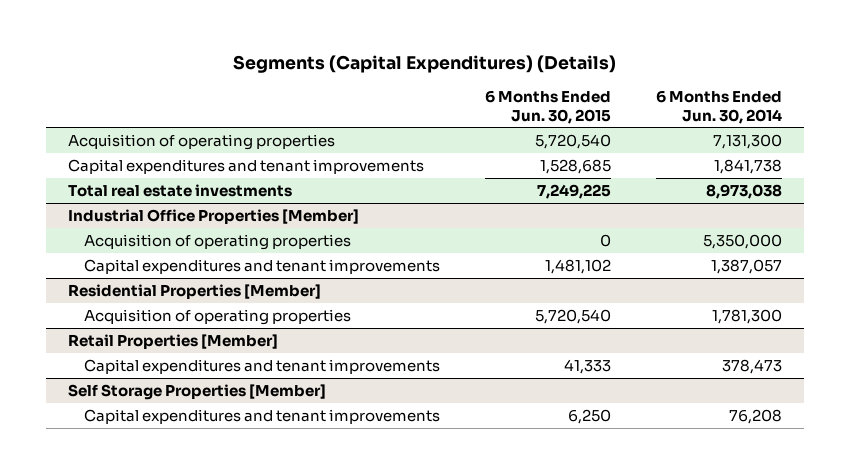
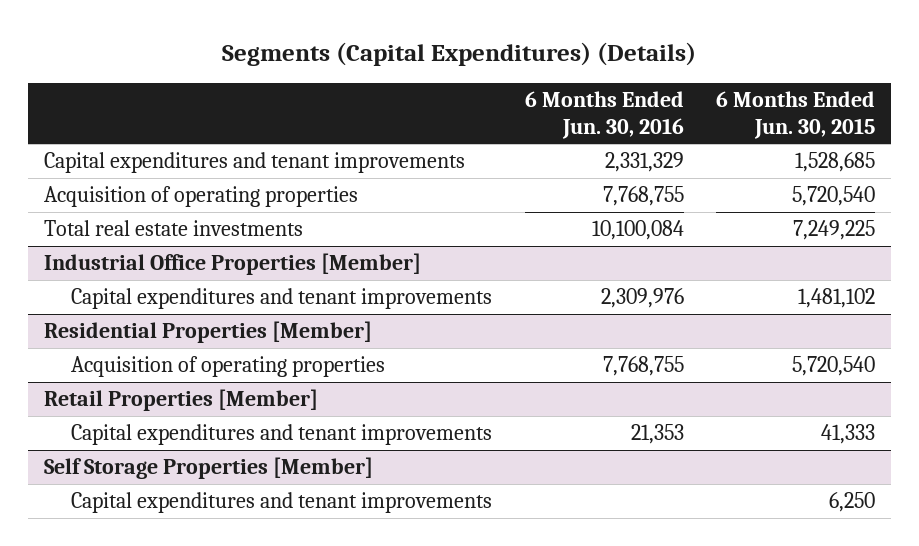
[655,90,782,124] 6 Months Ended Jun. 30, 2014 -> none
none -> [524,90,684,139] 6 Months Ended Jun. 30, 2016
[67,133,335,150] Acquisition of operating properties -> [44,186,359,208] Acquisition of operating properties
[84,233,352,250] Acquisition of operating properties -> none

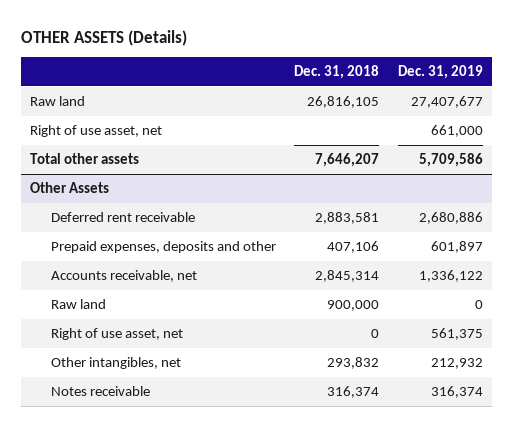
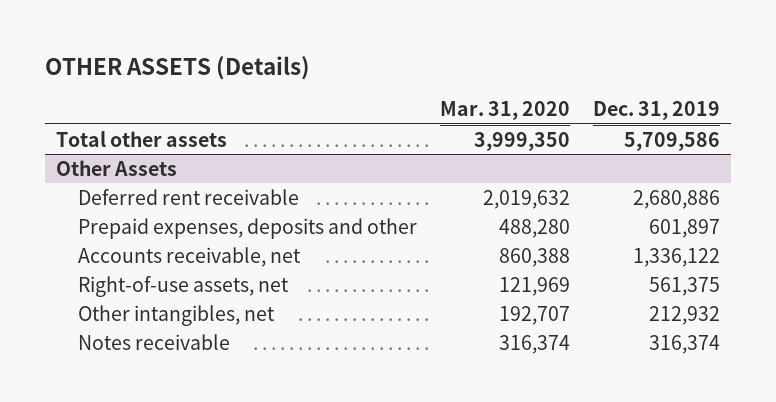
[294,65,380,80] Dec. 31, 2018 -> none
none -> [440,101,571,121] Mar. 31, 2020
[29,96,85,107] Raw land -> none
[29,125,162,138] Right of use asset, net -> none
[51,299,107,310] Raw land -> none
[51,328,184,341] Right of use asset, net -> [78,275,290,297] Right-of-use assets, net

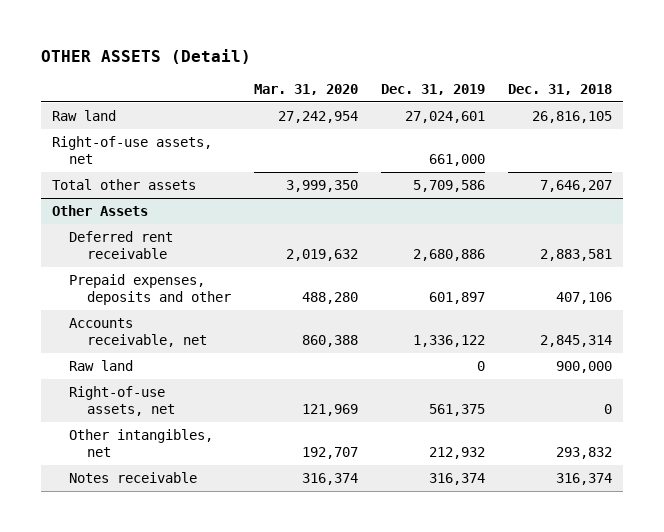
[44,55,310,80] OTHER ASSETS (Details) -> [40,49,251,65] OTHER ASSETS (Detail)
none -> [507,83,612,95] Dec. 31, 2018
none -> [52,109,117,121] Raw land
none -> [52,135,213,165] Right-of-use assets, net
none -> [69,359,134,371] Raw land

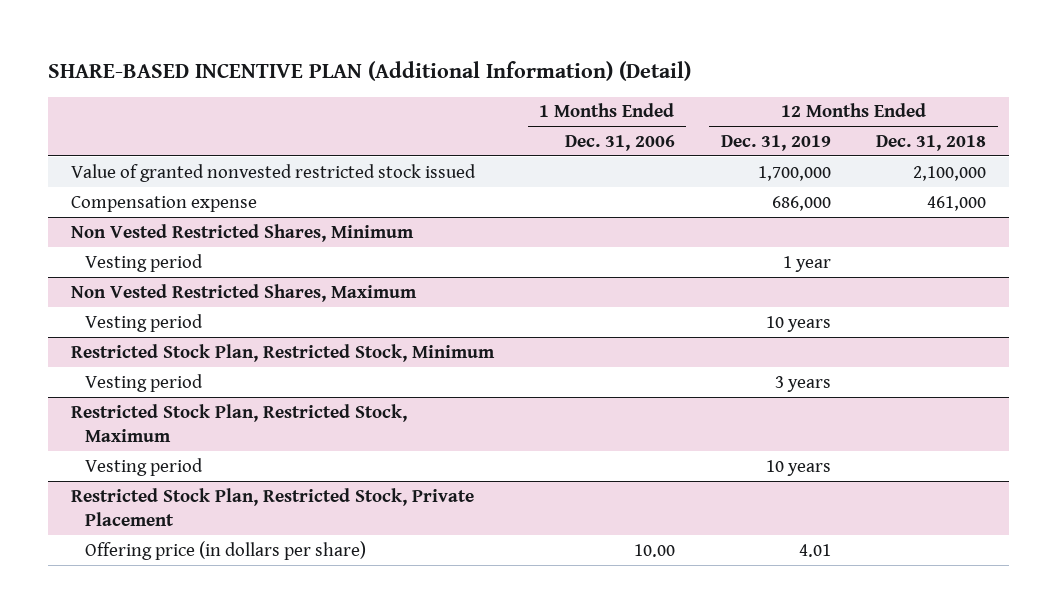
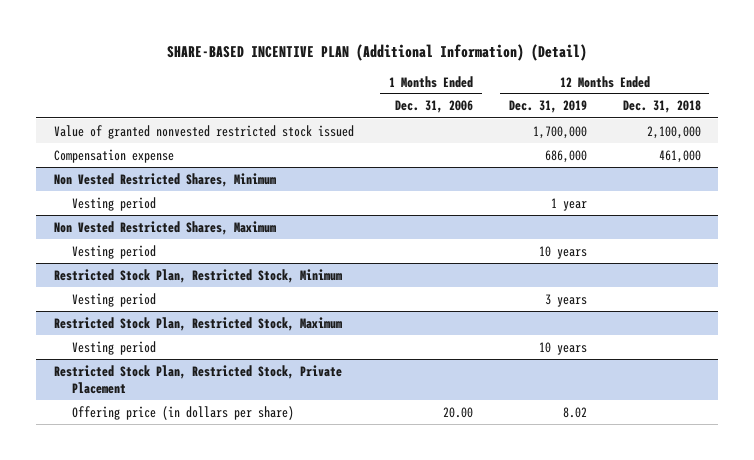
[633,543,675,557] 10.00 -> [443,406,474,418] 20.00
[798,543,831,557] 4.01 -> [562,406,587,418] 8.02

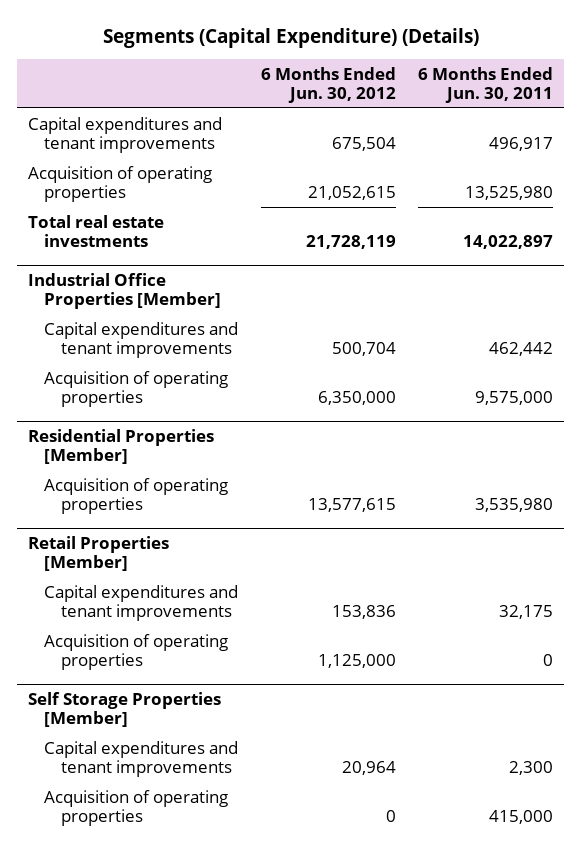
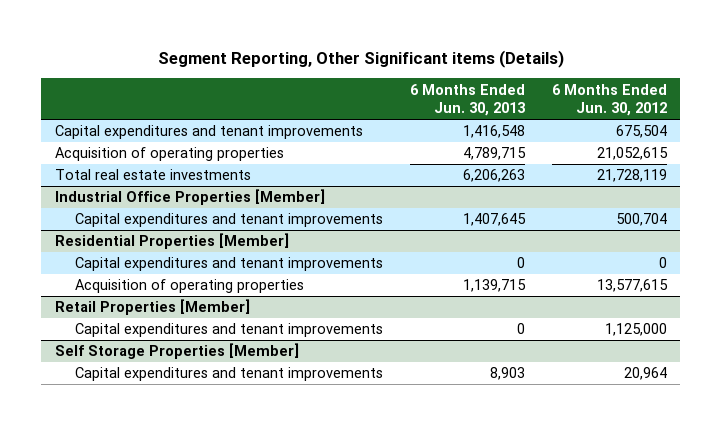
[102,27,479,48] Segments (Capital Expenditure) (Details) -> [157,49,564,68] Segment Reporting, Other Significant items (Details)
[417,66,553,103] 6 Months Ended Jun. 30, 2011 -> none
none -> [409,83,525,117] 6 Months Ended Jun. 30, 2013
[44,370,229,407] Acquisition of operating properties -> none
none -> [75,257,384,272] Capital expenditures and tenant improvements
[44,633,229,670] Acquisition of operating properties -> none
[331,604,396,619] 153,836 -> [604,323,667,337] 1,125,000
[44,789,229,826] Acquisition of operating properties -> none

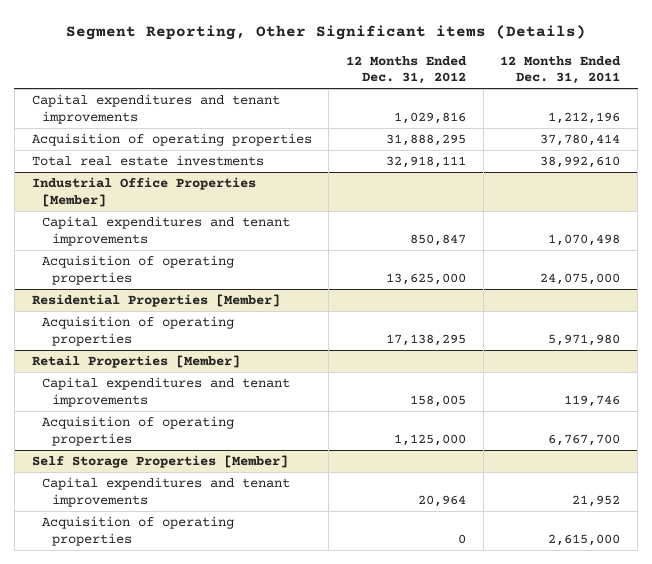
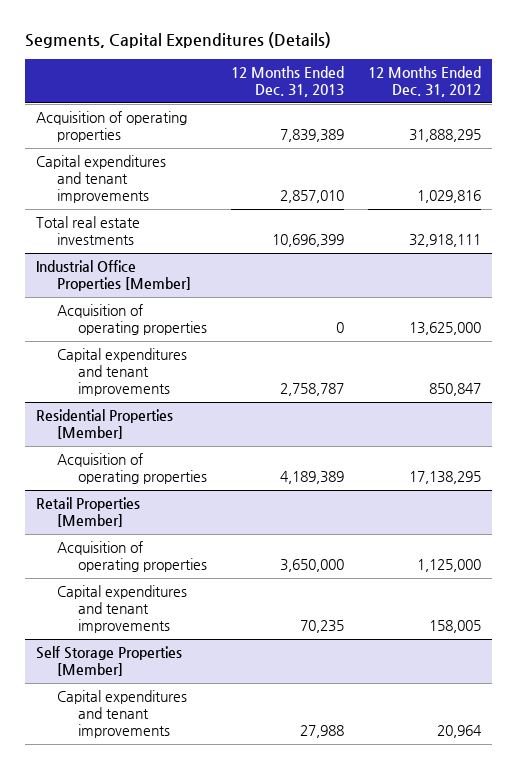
[65,24,586,40] Segment Reporting, Other Significant items (Details) -> [24,32,331,49] Segments, Capital Expenditures (Details)
[500,55,622,85] 12 Months Ended Dec. 31, 2011 -> none
none -> [230,65,344,98] 12 Months Ended Dec. 31, 2013
[31,94,280,124] Capital expenditures and tenant improvements -> [36,155,167,204] Capital expenditures and tenant improvements
[41,216,290,246] Capital expenditures and tenant improvements -> [57,348,188,397] Capital expenditures and tenant improvements
[41,377,290,407] Capital expenditures and tenant improvements -> [57,585,188,634] Capital expenditures and tenant improvements
[41,516,234,546] Acquisition of operating properties -> none

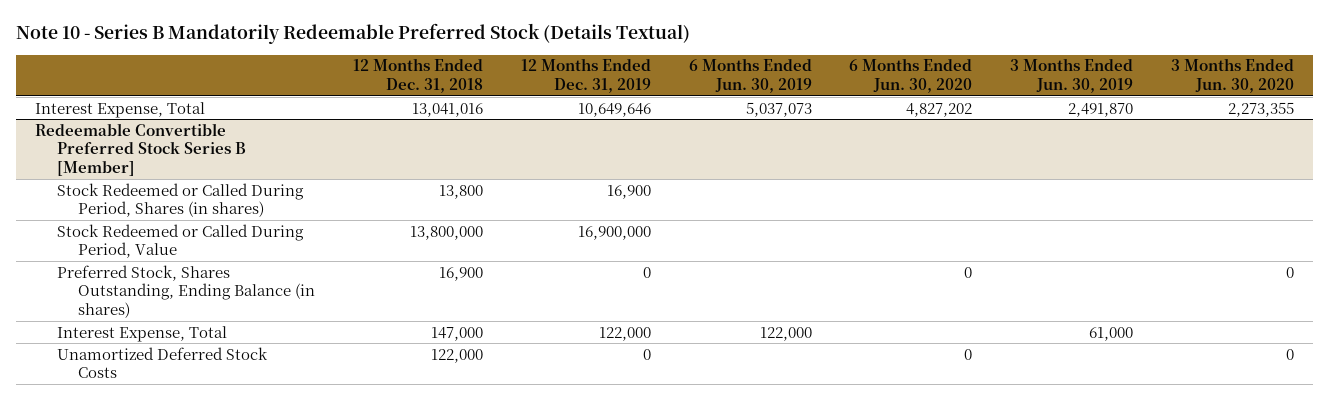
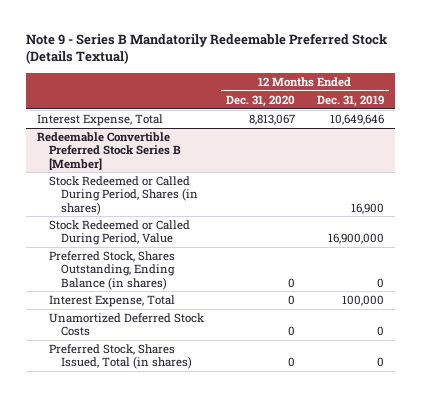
[15,23,690,45] Note 10 - Series B Mandatorily Redeemable Preferred Stock (Details Textual) -> [26,32,389,65] Note 9 - Series B Mandatorily Redeemable Preferred Stock (Details Textual)
[353,58,484,93] 12 Months Ended Dec. 31, 2018 -> none
[688,58,812,93] 6 Months Ended Jun. 30, 2019 -> none
[849,58,973,93] 6 Months Ended Jun. 30, 2020 -> none
[1010,58,1134,93] 3 Months Ended Jun. 30, 2019 -> none
[1170,58,1294,93] 3 Months Ended Jun. 30, 2020 -> none
none -> [225,94,295,107] Dec. 31, 2020
[598,326,651,341] 122,000 -> [341,295,384,307] 100,000
none -> [49,344,193,370] Preferred Stock, Shares Issued, Total (in shares)

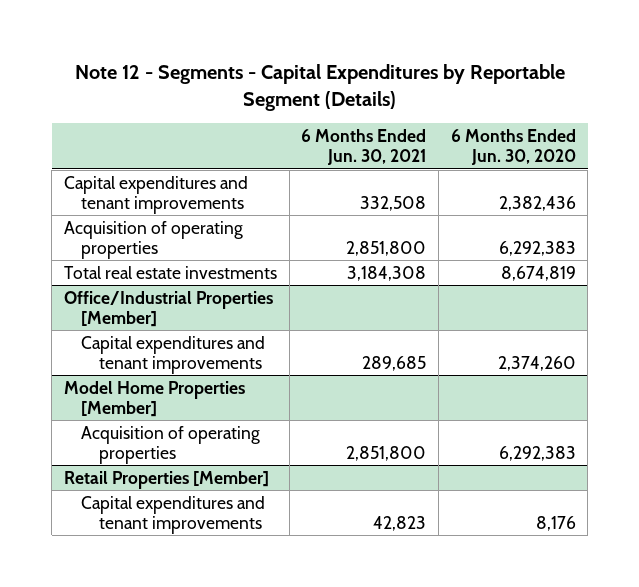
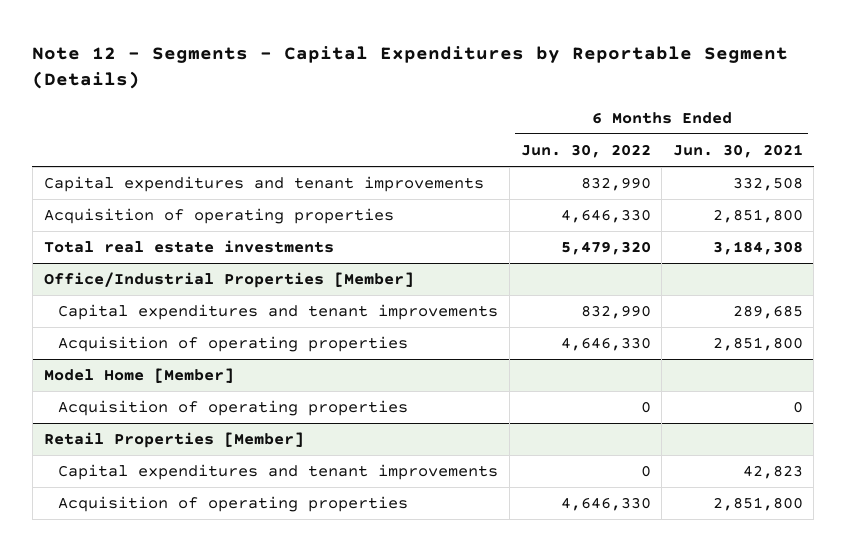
[450,128,576,166] 6 Months Ended Jun. 30, 2020 -> none
none -> [520,144,651,159] Jun. 30, 2022
[63,380,245,418] Model Home Properties [Member] -> none
none -> [43,368,234,384] Model Home [Member]
none -> [58,400,409,417] Acquisition of operating properties
none -> [58,496,409,513] Acquisition of operating properties

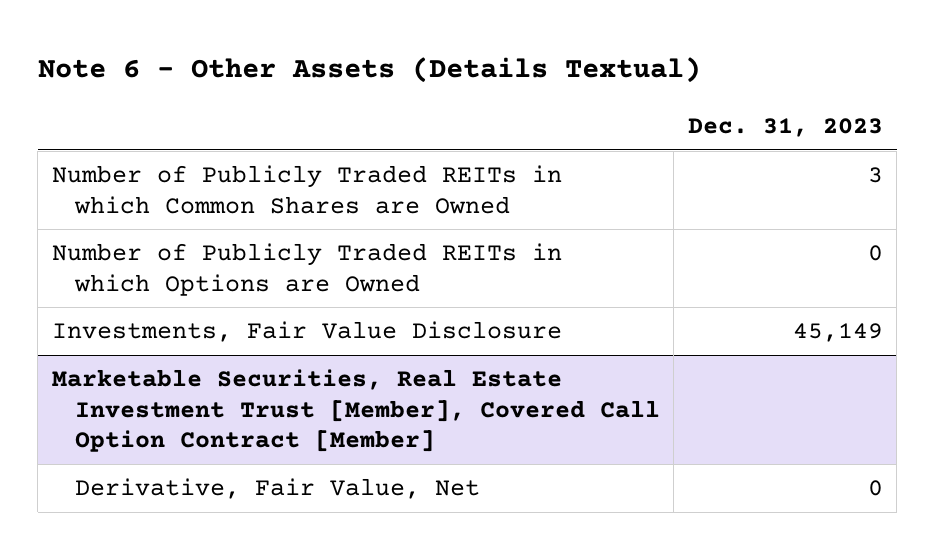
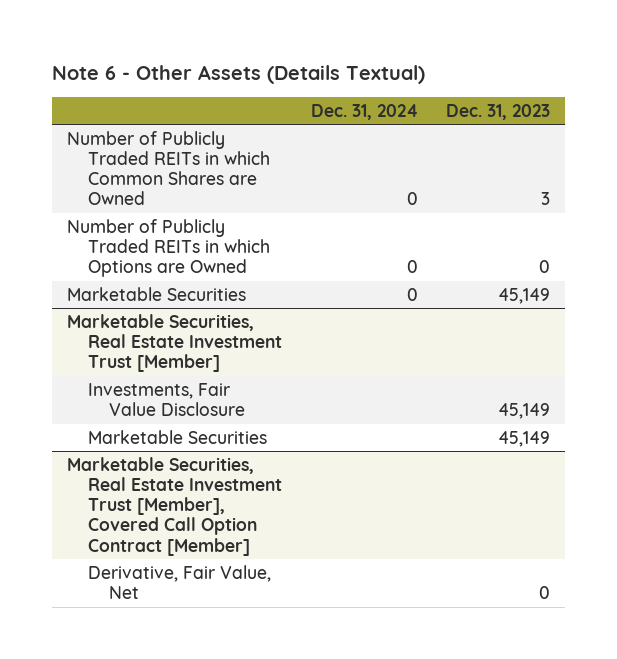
none -> [310,103,418,120] Dec. 31, 2024
none -> [66,286,246,301] Marketable Securities
none -> [66,313,283,373] Marketable Securities, Real Estate Investment Trust [Member]
none -> [88,429,268,444] Marketable Securities

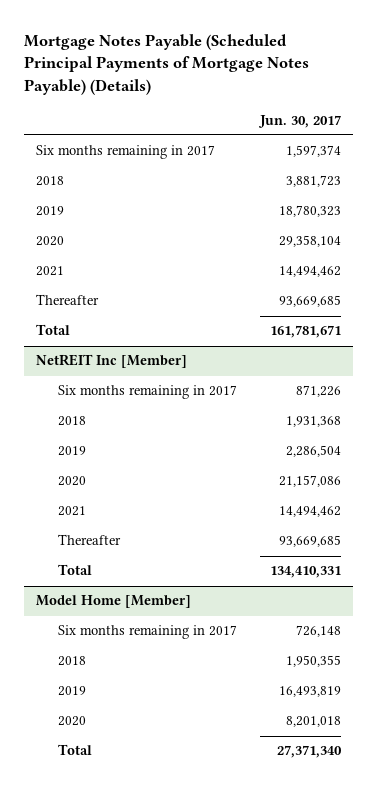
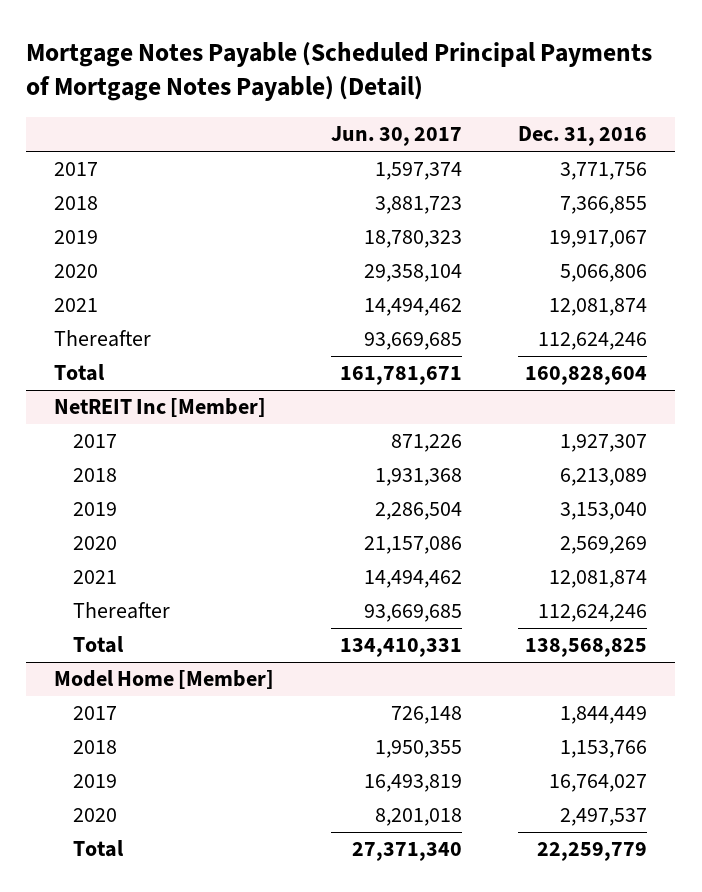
[23,34,309,95] Mortgage Notes Payable (Scheduled Principal Payments of Mortgage Notes Payable) (Details) -> [26,41,653,101] Mortgage Notes Payable (Scheduled Principal Payments of Mortgage Notes Payable) (Detail)
none -> [518,126,648,147] Dec. 31, 2016
[35,145,215,160] Six months remaining in 2017 -> [54,162,99,177] 2017
[57,385,237,400] Six months remaining in 2017 -> [73,434,118,449] 2017
[57,625,237,640] Six months remaining in 2017 -> [73,706,118,721] 2017

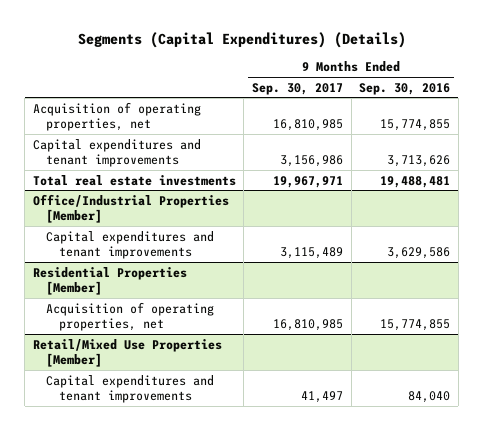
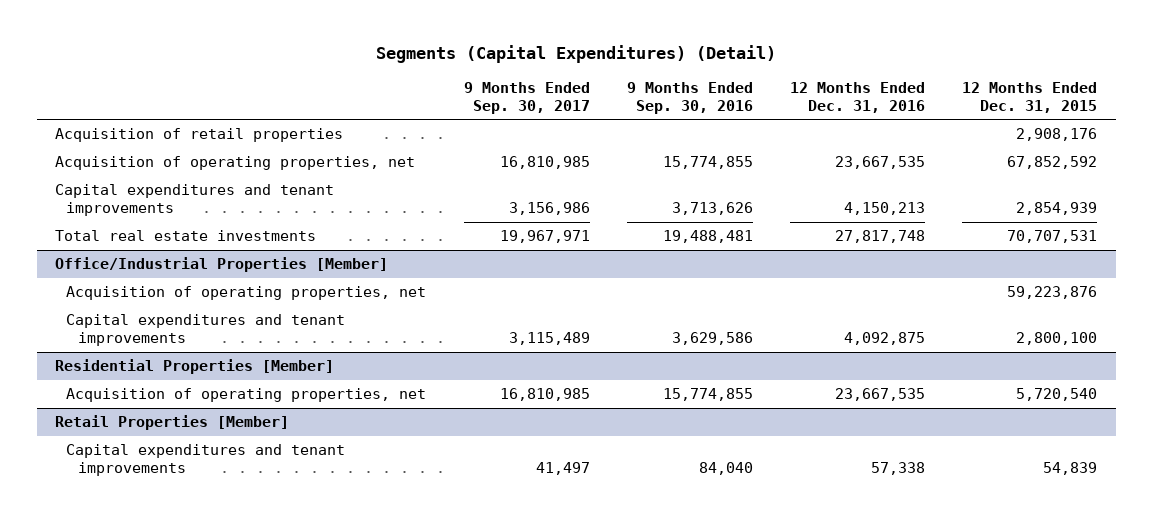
[77,32,406,49] Segments (Capital Expenditures) (Details) -> [376,45,777,64] Segments (Capital Expenditures) (Detail)
none -> [790,81,926,113] 12 Months Ended Dec. 31, 2016
none -> [962,81,1098,113] 12 Months Ended Dec. 31, 2015
none -> [55,128,344,143] Acquisition of retail properties
none -> [66,286,427,301] Acquisition of operating properties, net
[32,338,222,368] Retail/Mixed Use Properties [Member] -> [55,415,290,431] Retail Properties [Member]

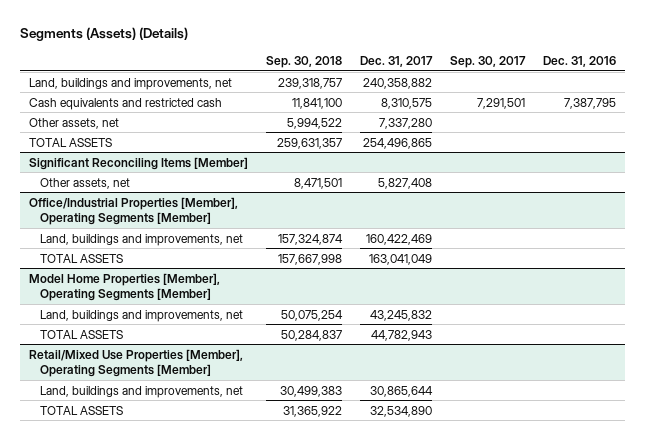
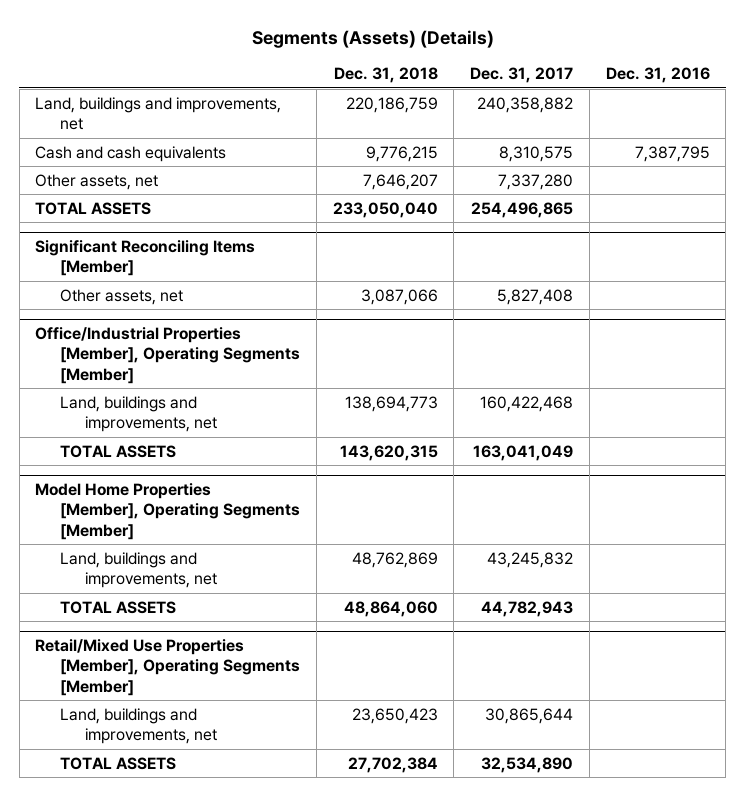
[265,55,342,68] Sep. 30, 2018 -> none
[449,55,526,68] Sep. 30, 2017 -> none
none -> [333,67,438,84] Dec. 31, 2018
[28,97,222,110] Cash equivalents and restricted cash -> [35,145,227,162] Cash and cash equivalents
[365,233,432,245] 160,422,469 -> [480,395,574,412] 160,422,468

